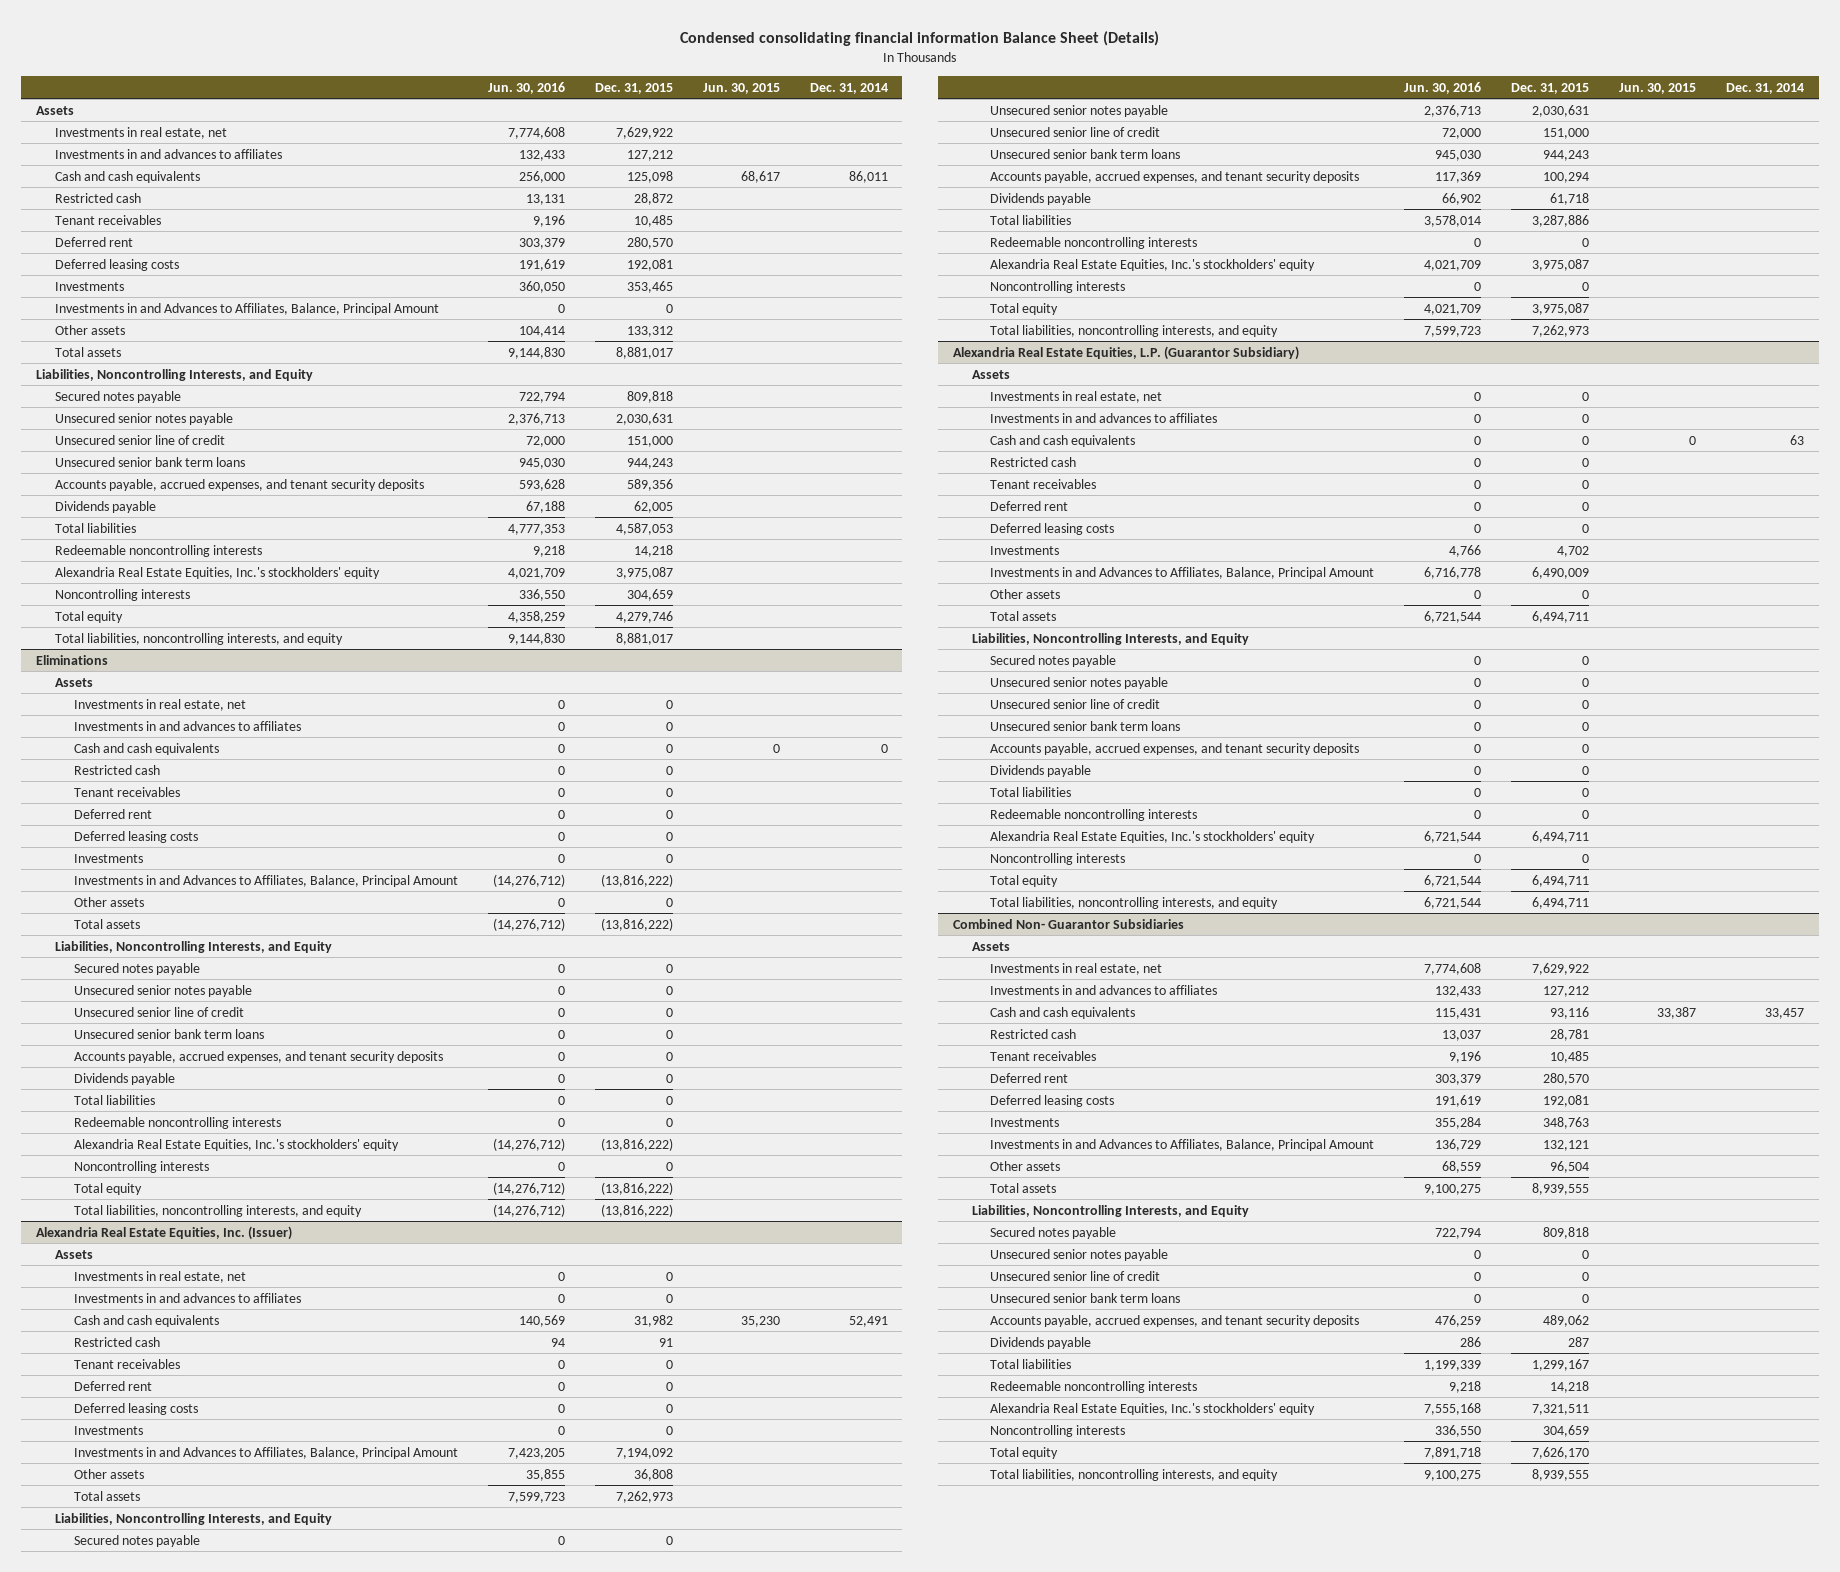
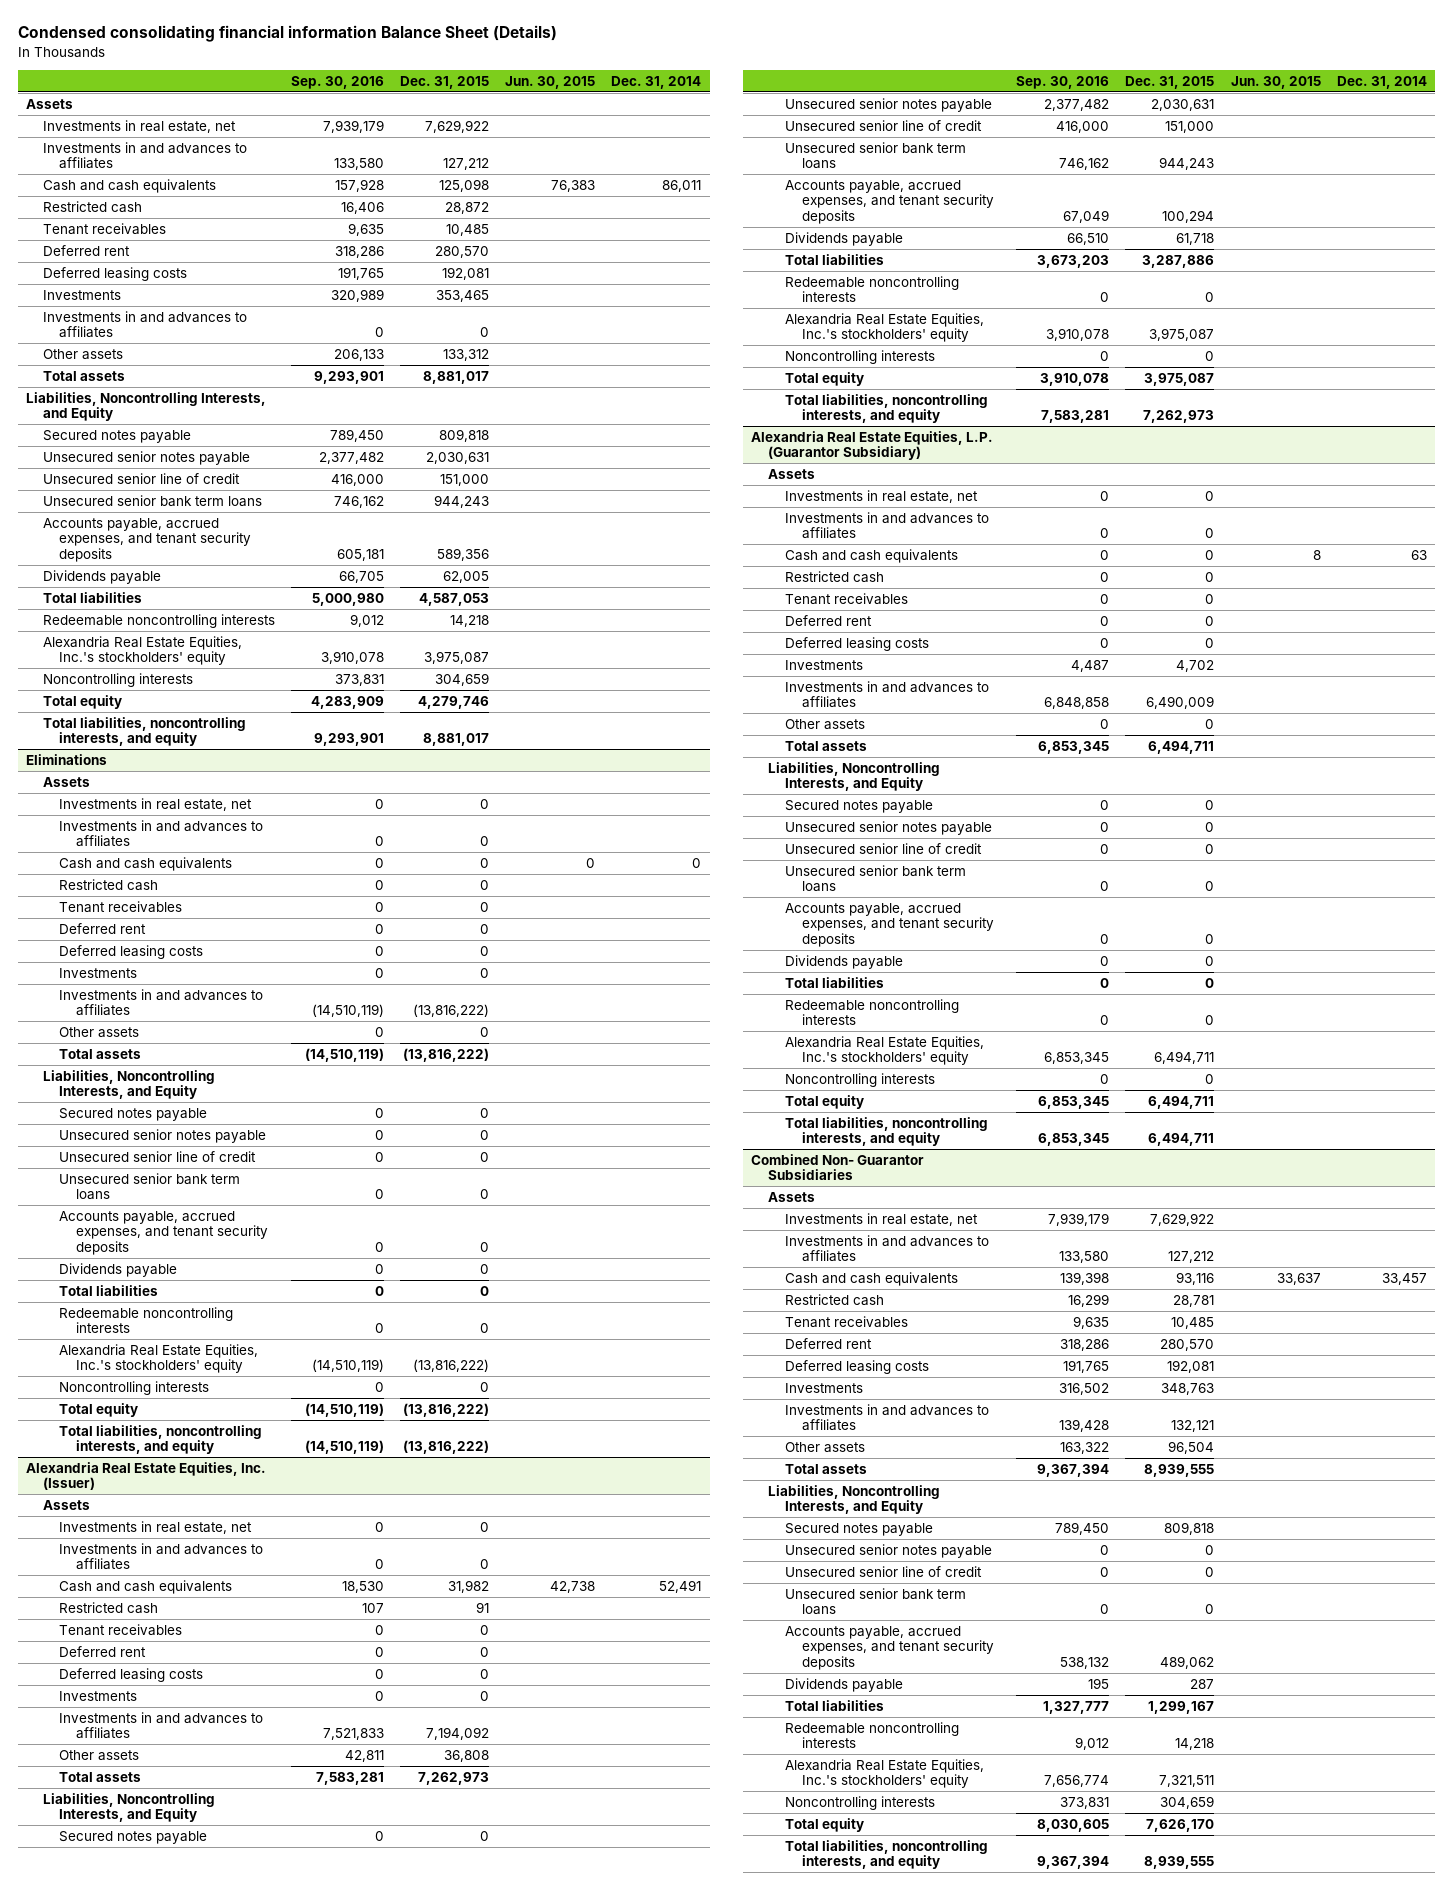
[488,81,566,94] Jun. 30, 2016 -> none
none -> [290,75,384,89] Sep. 30, 2016
[740,170,780,183] 68,617 -> [551,179,596,192] 76,383
[55,302,440,315] Investments in and Advances to Affiliates, Balance, Principal Amount -> [42,310,247,339] Investments in and advances to affiliates
[74,874,459,887] Investments in and Advances to Affiliates, Balance, Principal Amount -> [59,988,264,1017] Investments in and advances to affiliates
[740,1315,780,1327] 35,230 -> [550,1580,596,1593] 42,738
[74,1446,459,1459] Investments in and Advances to Affiliates, Balance, Principal Amount -> [59,1711,264,1740] Investments in and advances to affiliates
[1689,435,1697,445] 0 -> [1312,549,1321,560] 8
[990,566,1375,579] Investments in and Advances to Affiliates, Balance, Principal Amount -> [784,680,989,709] Investments in and advances to affiliates
[1657,1006,1697,1019] 33,387 -> [1276,1272,1321,1285] 33,637
[990,1138,1375,1151] Investments in and Advances to Affiliates, Balance, Principal Amount -> [784,1403,989,1432] Investments in and advances to affiliates

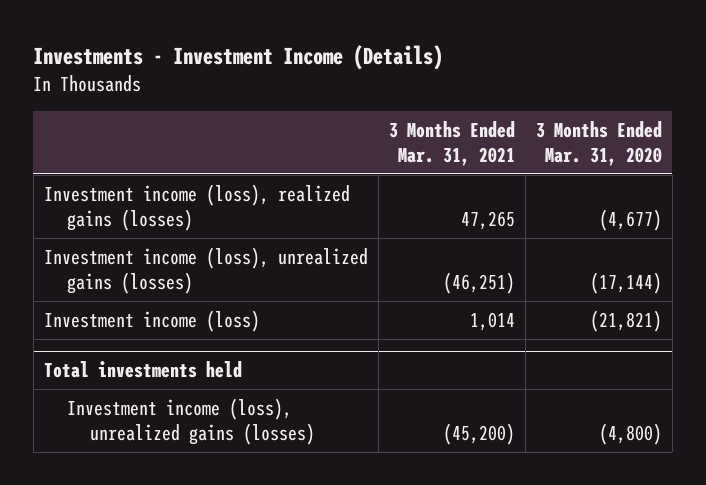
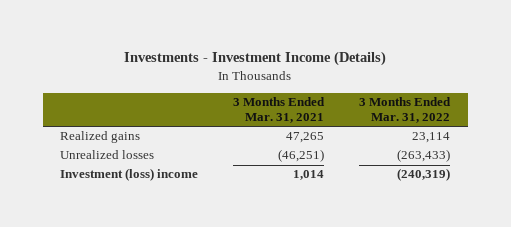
[535,120,662,166] 3 Months Ended Mar. 31, 2020 -> none
none -> [359,96,452,124] 3 Months Ended Mar. 31, 2022
[43,361,242,379] Total investments held -> none
[66,398,315,445] Investment income (loss), unrealized gains (losses) -> none
[43,184,350,231] Investment income (loss), realized gains (losses) -> [60,131,141,144] Realized gains
[43,247,368,294] Investment income (loss), unrealized gains (losses) -> [60,150,155,160] Unrealized losses
[43,310,260,333] Investment income (loss) -> [60,168,199,182] Investment (loss) income

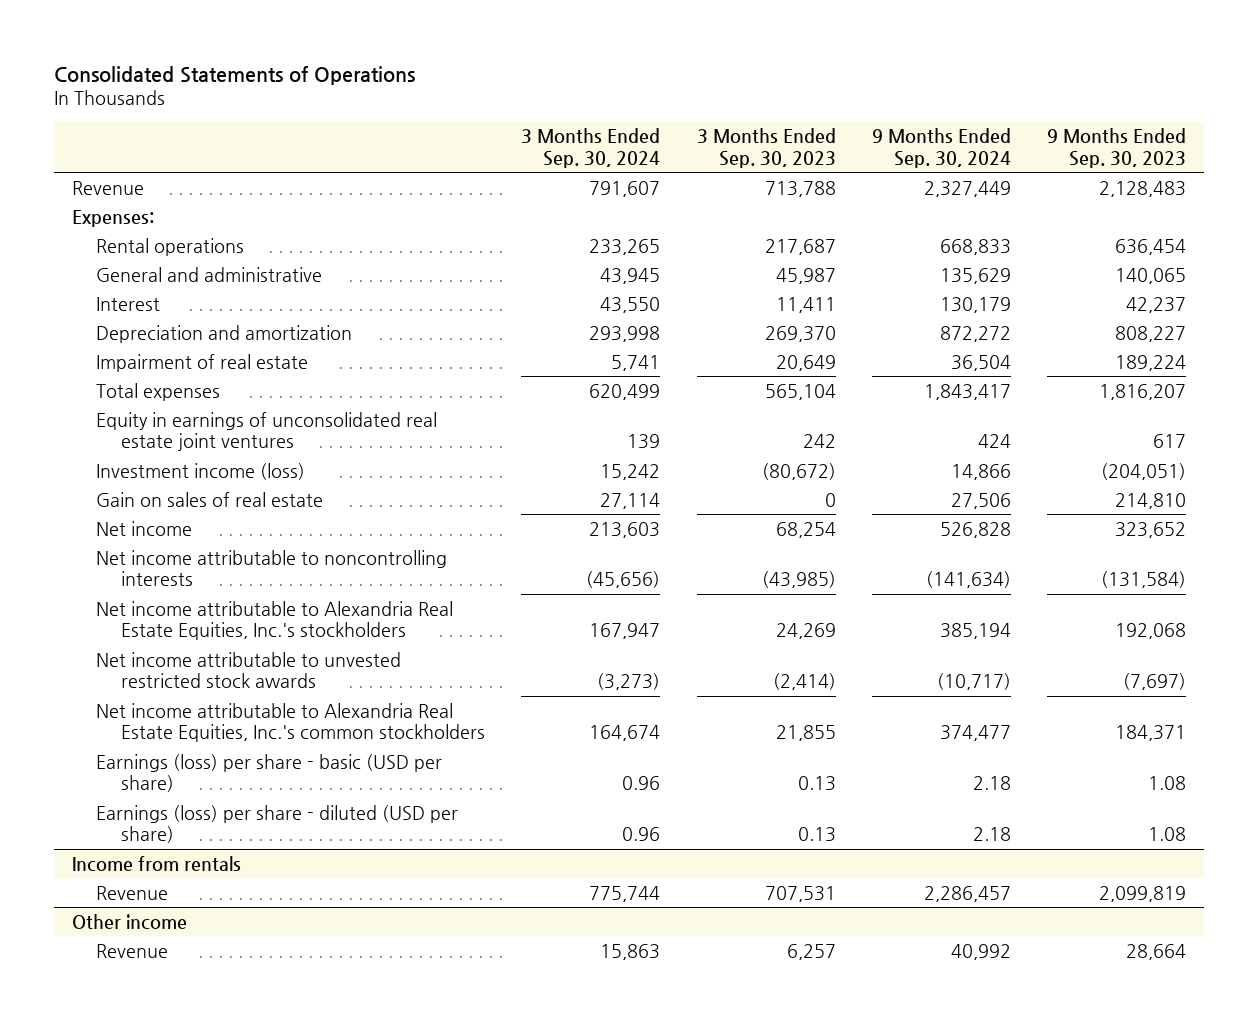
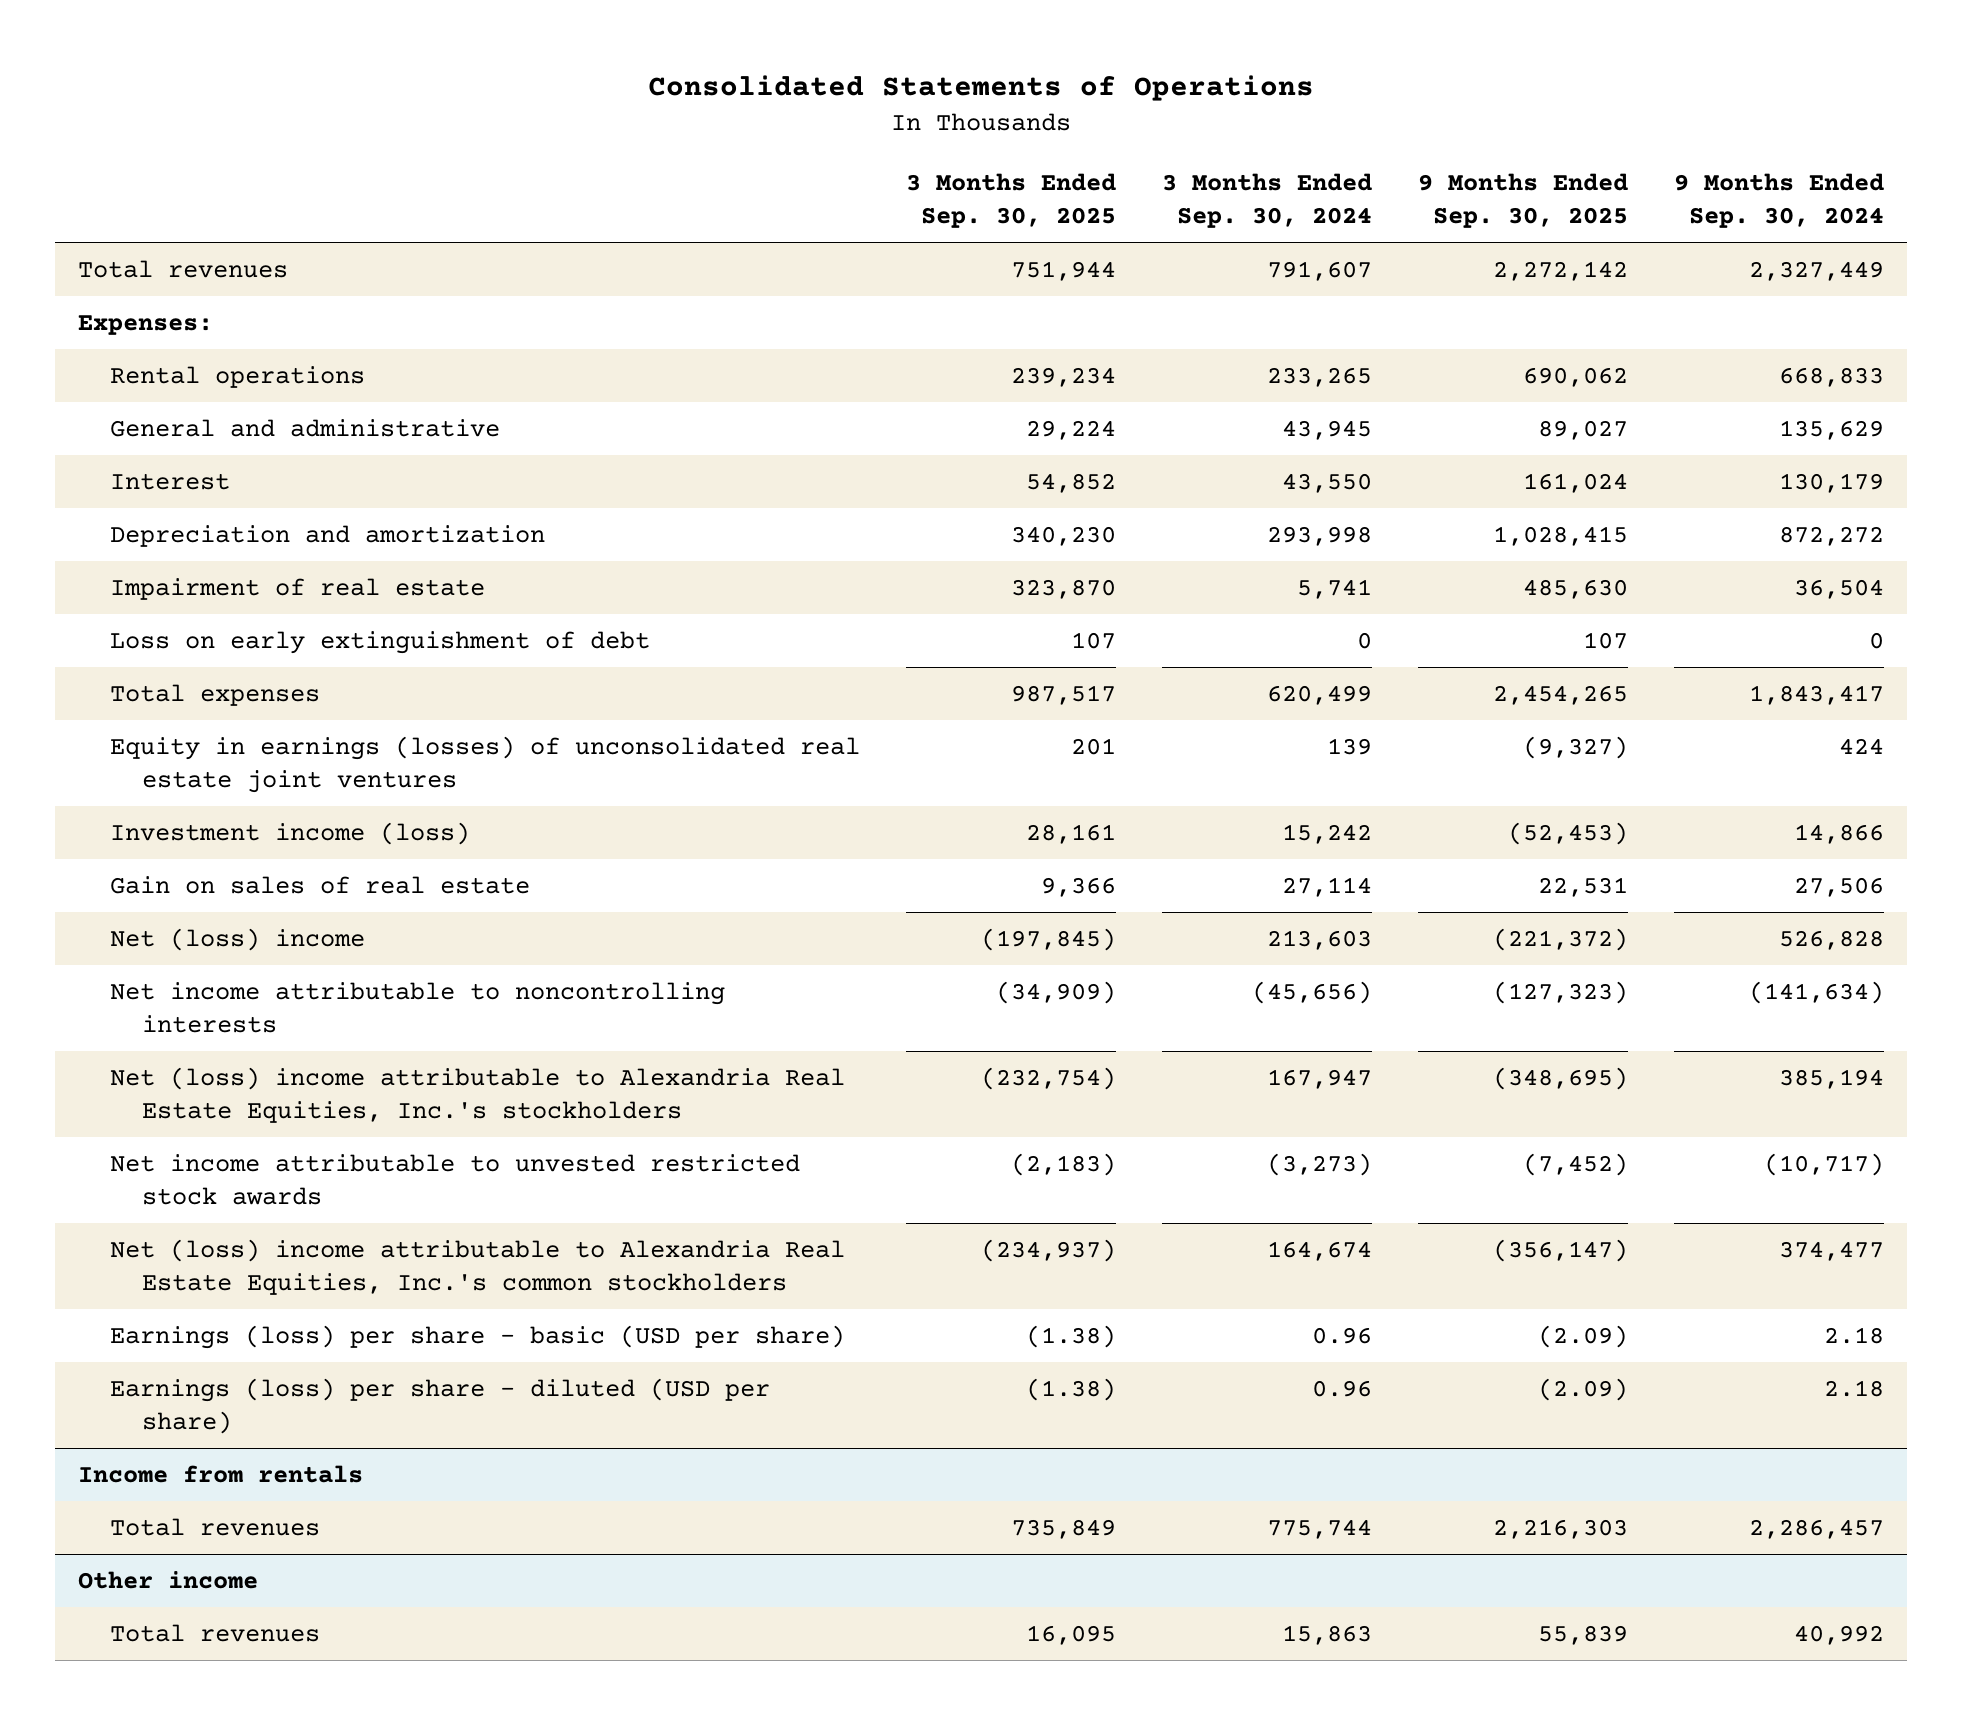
[696,128,836,168] 3 Months Ended Sep. 30, 2023 -> none
[1046,128,1186,168] 9 Months Ended Sep. 30, 2023 -> none
none -> [906,172,1117,228] 3 Months Ended Sep. 30, 2025
none -> [1417,172,1628,228] 9 Months Ended Sep. 30, 2025
[71,180,144,195] Revenue -> [78,260,289,279] Total revenues
none -> [110,631,651,655] Loss on early extinguishment of debt
[96,411,438,452] Equity in earnings of unconsolidated real estate joint ventures -> [110,736,861,794] Equity in earnings (losses) of unconsolidated real estate joint ventures
[96,520,193,536] Net income -> [110,928,366,952] Net (loss) income
[96,600,454,641] Net income attributable to Alexandria Real Estate Equities, Inc.'s stockholders -> [110,1067,846,1124] Net (loss) income attributable to Alexandria Real Estate Equities, Inc.'s stockholders
[96,702,486,743] Net income attributable to Alexandria Real Estate Equities, Inc.'s common stockholders -> [110,1239,846,1296] Net (loss) income attributable to Alexandria Real Estate Equities, Inc.'s common stockholders
[96,885,169,900] Revenue -> [110,1518,321,1537] Total revenues
[96,943,169,958] Revenue -> [110,1624,321,1643] Total revenues

